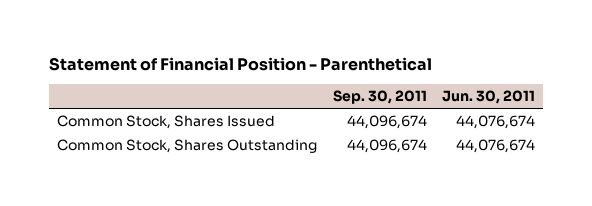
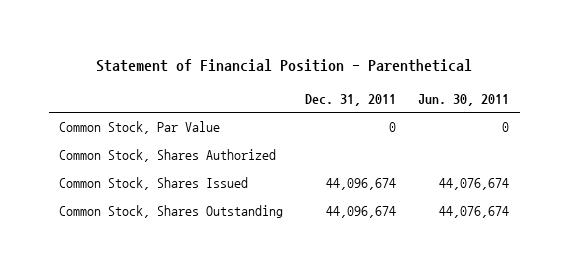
[332,90,427,105] Sep. 30, 2011 -> none
none -> [305,93,397,106] Dec. 31, 2011
none -> [59,121,221,135] Common Stock, Par Value
none -> [59,149,277,163] Common Stock, Shares Authorized

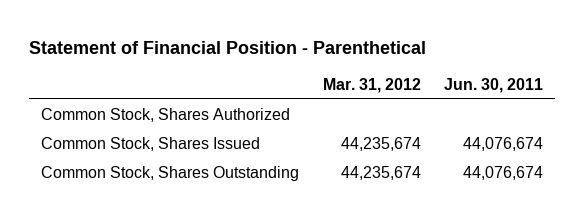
[305,93,397,106] Dec. 31, 2011 -> none
none -> [322,77,421,93] Mar. 31, 2012
[59,121,221,135] Common Stock, Par Value -> none

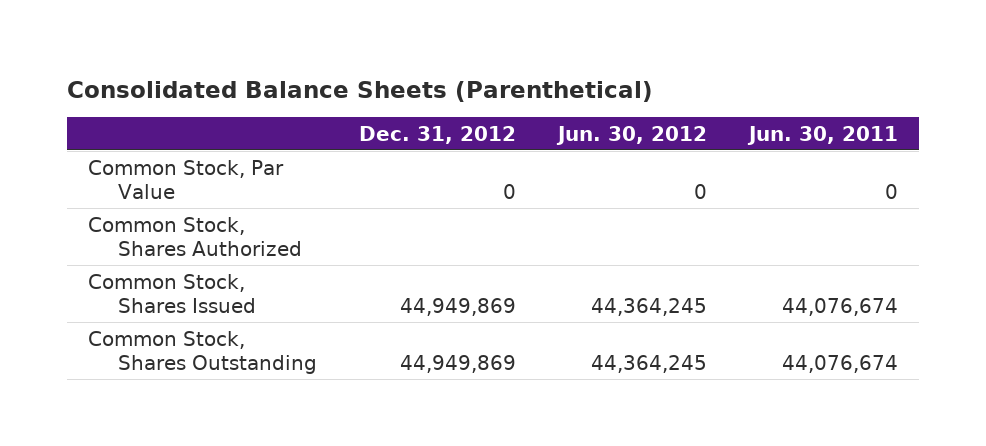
[29,40,427,54] Statement of Financial Position - Parenthetical -> [67,80,654,102] Consolidated Balance Sheets (Parenthetical)
[322,77,421,93] Mar. 31, 2012 -> none
none -> [359,125,517,144] Dec. 31, 2012
none -> [556,125,708,145] Jun. 30, 2012
none -> [88,159,285,199] Common Stock, Par Value

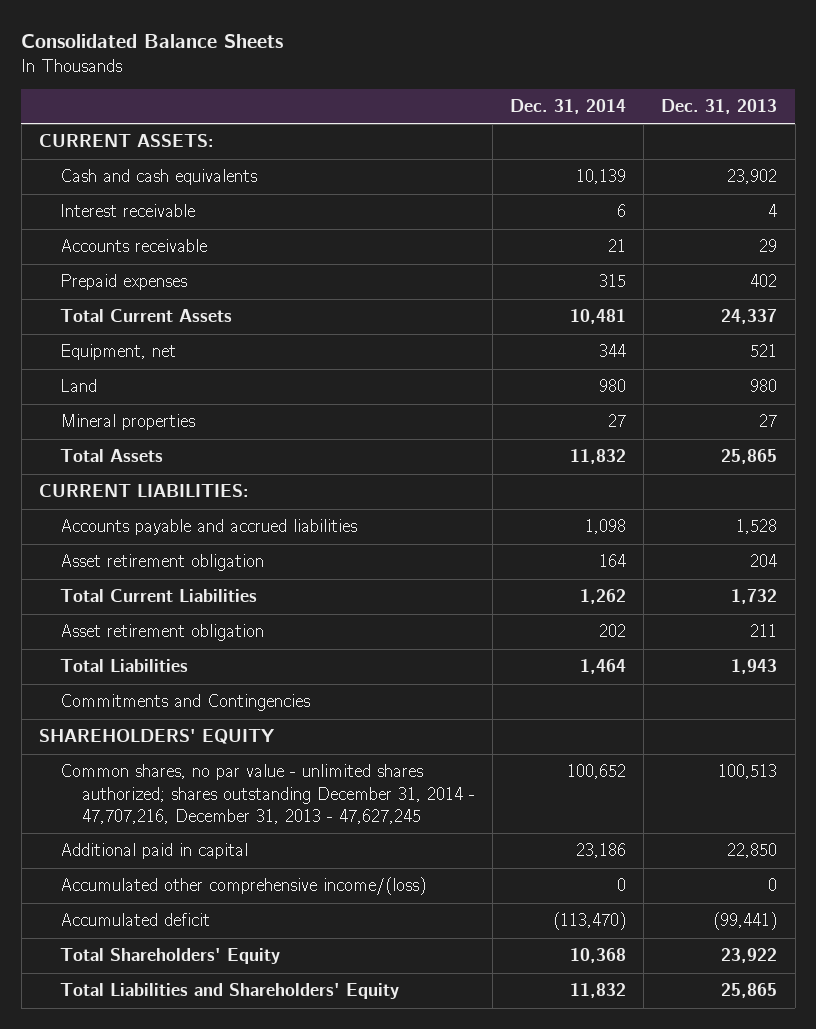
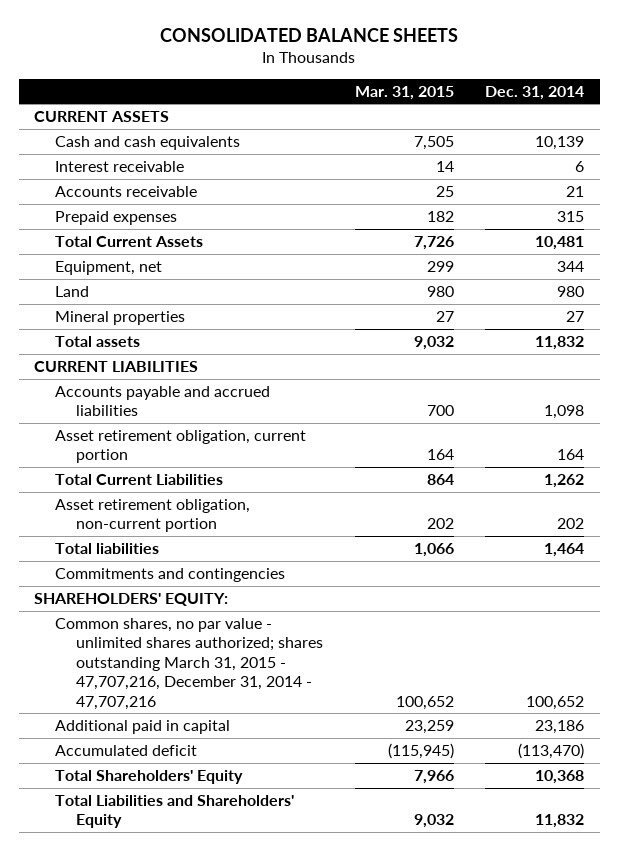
[21,34,284,49] Consolidated Balance Sheets -> [160,28,459,43] CONSOLIDATED BALANCE SHEETS
[661,99,778,115] Dec. 31, 2013 -> none
none -> [354,85,454,100] Mar. 31, 2015
[38,134,214,148] CURRENT ASSETS: -> [34,110,170,122] CURRENT ASSETS
[60,449,164,463] Total Assets -> [55,335,141,347] Total assets
[38,484,249,498] CURRENT LIABILITIES: -> [34,360,199,372] CURRENT LIABILITIES
[60,554,265,572] Asset retirement obligation -> [55,429,307,464] Asset retirement obligation, current portion
[60,624,265,642] Asset retirement obligation -> [55,498,251,533] Asset retirement obligation, non-current portion
[60,659,189,673] Total Liabilities -> [55,542,160,554] Total liabilities
[60,694,311,712] Commitments and Contingencies -> [55,567,286,582] Commitments and contingencies
[38,729,275,745] SHAREHOLDERS' EQUITY -> [34,592,229,606] SHAREHOLDERS' EQUITY:
[60,764,475,825] Common shares, no par value - unlimited shares authorized; shares outstanding December 31, 2014 - 47,707,216, December 31, 2013 - 47,627,245 -> [55,617,324,710] Common shares, no par value - unlimited shares authorized; shares outstanding March 31, 2015 - 47,707,216, December 31, 2014 - 47,707,216
[60,877,427,896] Accumulated other comprehensive income/(loss) -> none

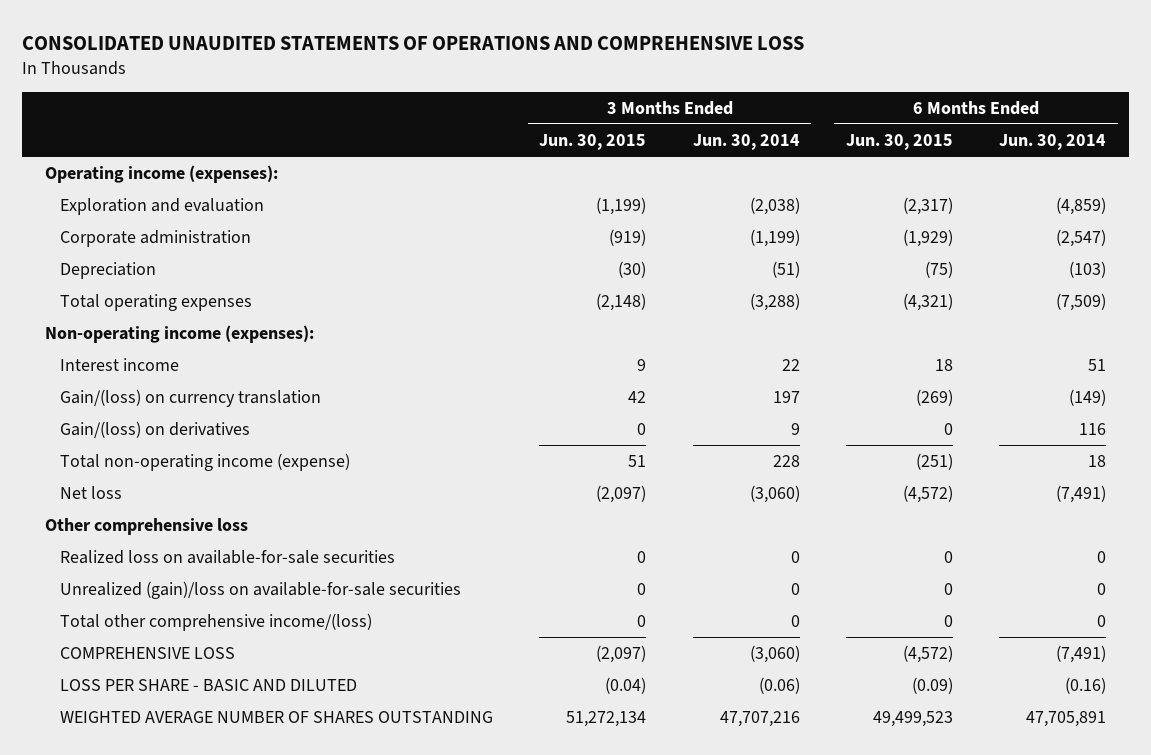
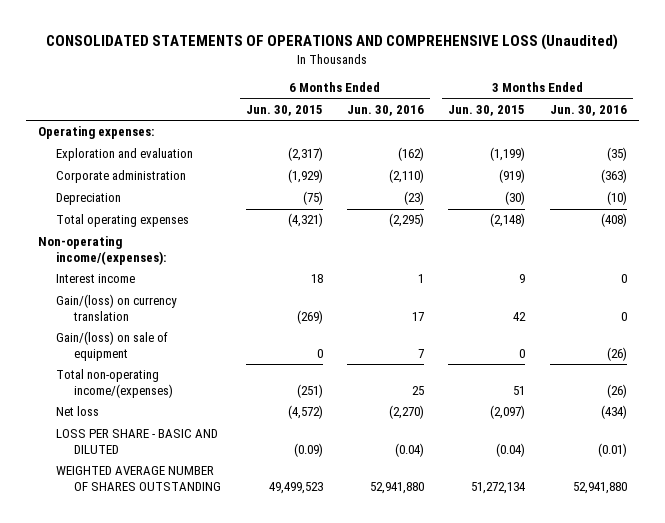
[21,35,804,50] CONSOLIDATED UNAUDITED STATEMENTS OF OPERATIONS AND COMPREHENSIVE LOSS -> [46,34,619,51] CONSOLIDATED STATEMENTS OF OPERATIONS AND COMPREHENSIVE LOSS (Unaudited)
[692,133,800,150] Jun. 30, 2014 -> none
[999,133,1107,150] Jun. 30, 2014 -> none
none -> [347,104,425,116] Jun. 30, 2016
none -> [549,104,627,116] Jun. 30, 2016
[44,165,278,184] Operating income (expenses): -> [37,126,154,140] Operating expenses:
[44,325,314,344] Non-operating income (expenses): -> [37,236,167,265] Non-operating income/(expenses):
[60,421,251,439] Gain/(loss) on derivatives -> none
none -> [56,331,169,361] Gain/(loss) on sale of equipment
[60,453,351,472] Total non-operating income (expense) -> [56,369,174,398] Total non-operating income/(expenses)
[44,518,248,536] Other comprehensive loss -> none
[60,550,396,565] Realized loss on available-for-sale securities -> none
[60,581,462,600] Unrealized (gain)/loss on available-for-sale securities -> none
[60,613,373,632] Total other comprehensive income/(loss) -> none
[60,647,236,660] COMPREHENSIVE LOSS -> none

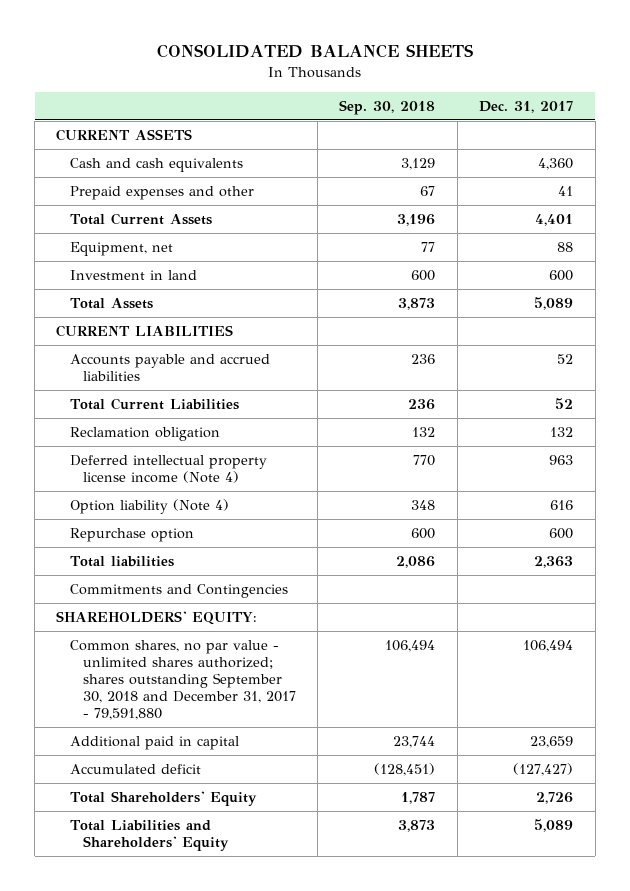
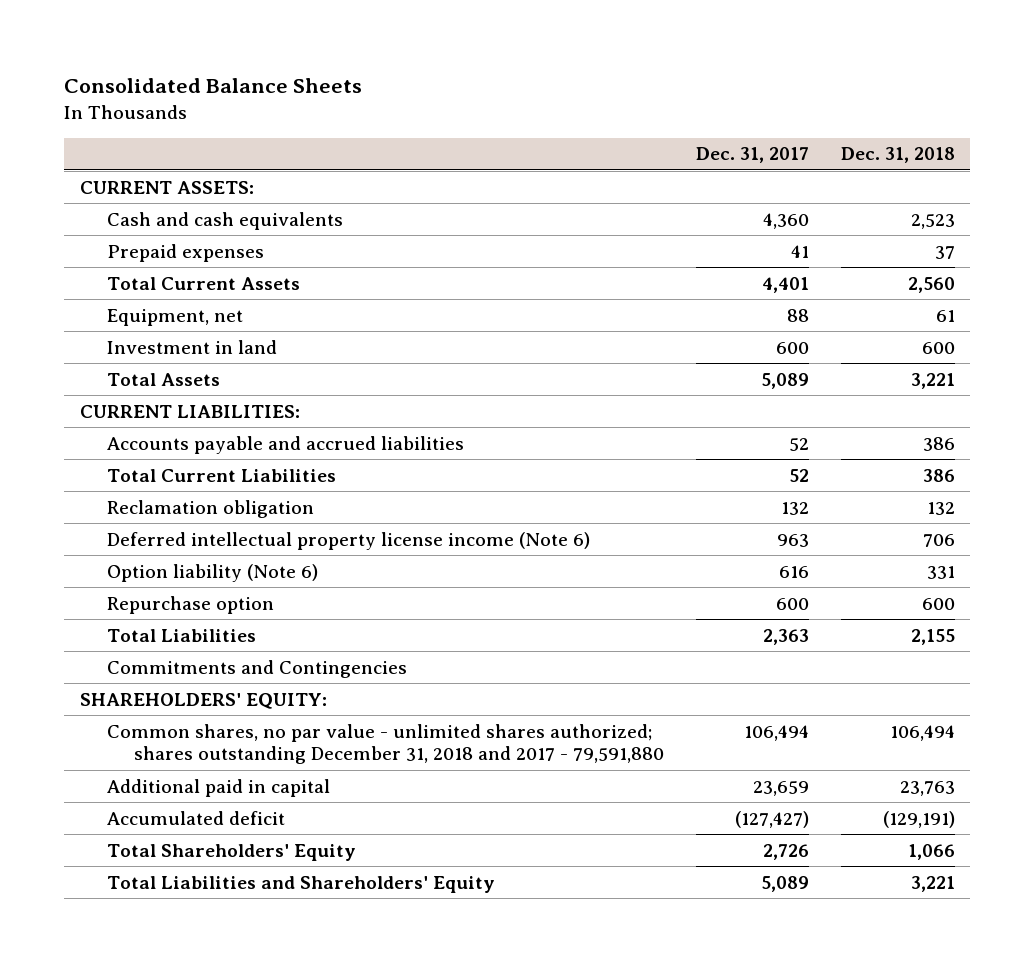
[156,44,473,59] CONSOLIDATED BALANCE SHEETS -> [63,78,362,94] Consolidated Balance Sheets
[339,99,436,115] Sep. 30, 2018 -> none
none -> [840,147,955,164] Dec. 31, 2018
[56,128,193,141] CURRENT ASSETS -> [79,180,254,194] CURRENT ASSETS:
[69,185,254,200] Prepaid expenses and other -> [107,243,265,262] Prepaid expenses
[56,324,234,337] CURRENT LIABILITIES -> [79,404,300,418] CURRENT LIABILITIES:
[69,454,267,483] Deferred intellectual property license income (Note 4) -> [107,531,591,550] Deferred intellectual property license income (Note 6)
[69,498,229,514] Option liability (Note 4) -> [107,563,319,582] Option liability (Note 6)
[69,555,174,567] Total liabilities -> [107,628,257,642] Total Liabilities
[69,639,296,720] Common shares, no par value - unlimited shares authorized; shares outstanding September 30, 2018 and December 31, 2017 - 79,591,880 -> [107,723,665,765] Common shares, no par value - unlimited shares authorized; shares outstanding December 31, 2018 and 2017 - 79,591,880

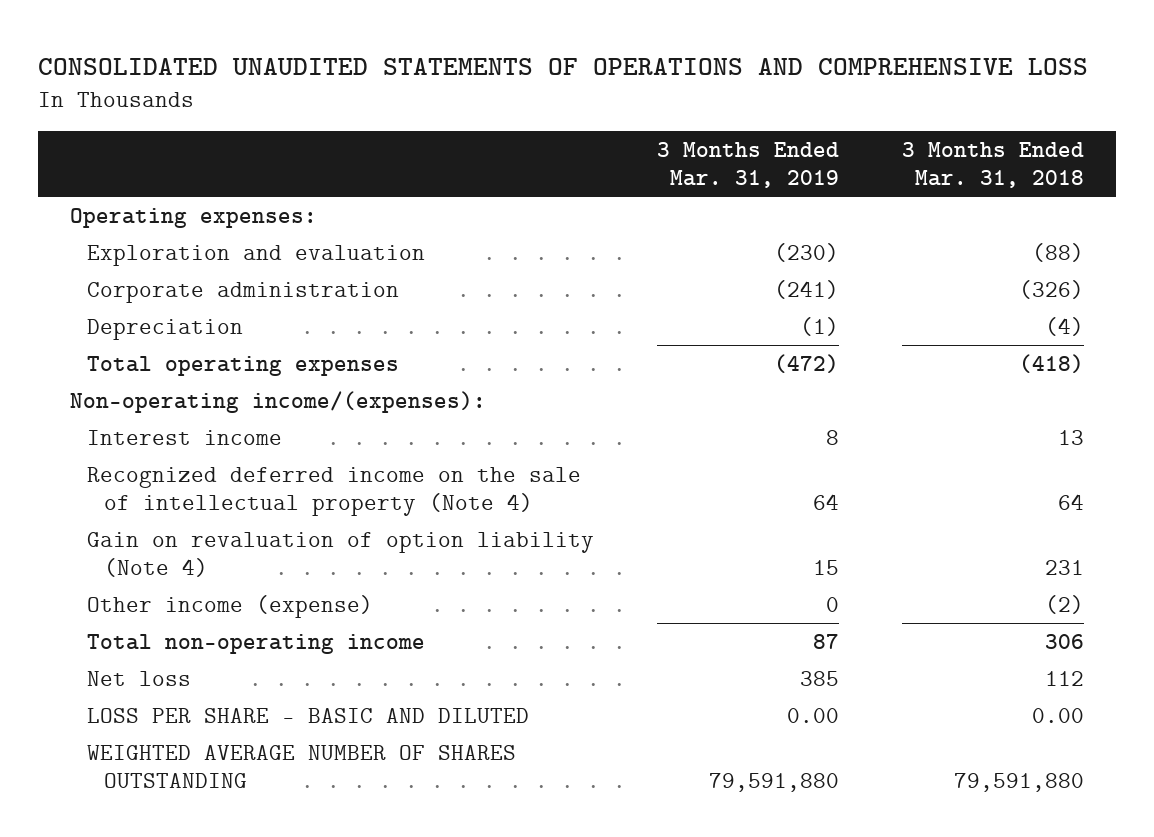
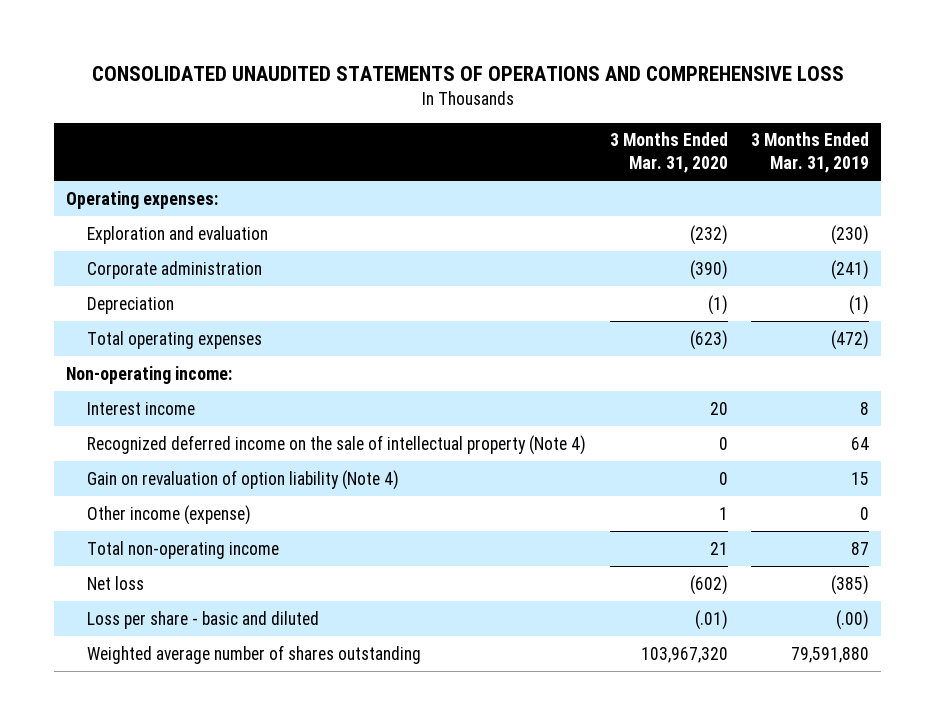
[902,141,1085,189] 3 Months Ended Mar. 31, 2018 -> none
none -> [609,132,728,173] 3 Months Ended Mar. 31, 2020
[69,390,486,413] Non-operating income/(expenses): -> [65,365,232,384] Non-operating income:
[800,670,840,686] 385 -> [831,574,870,595] (385)
[87,707,530,723] LOSS PER SHARE - BASIC AND DILUTED -> [87,610,320,629] Loss per share - basic and diluted
[787,707,840,723] 0.00 -> [836,609,870,630] (.00)
[87,744,517,789] WEIGHTED AVERAGE NUMBER OF SHARES OUTSTANDING -> [87,644,422,664] Weighted average number of shares outstanding

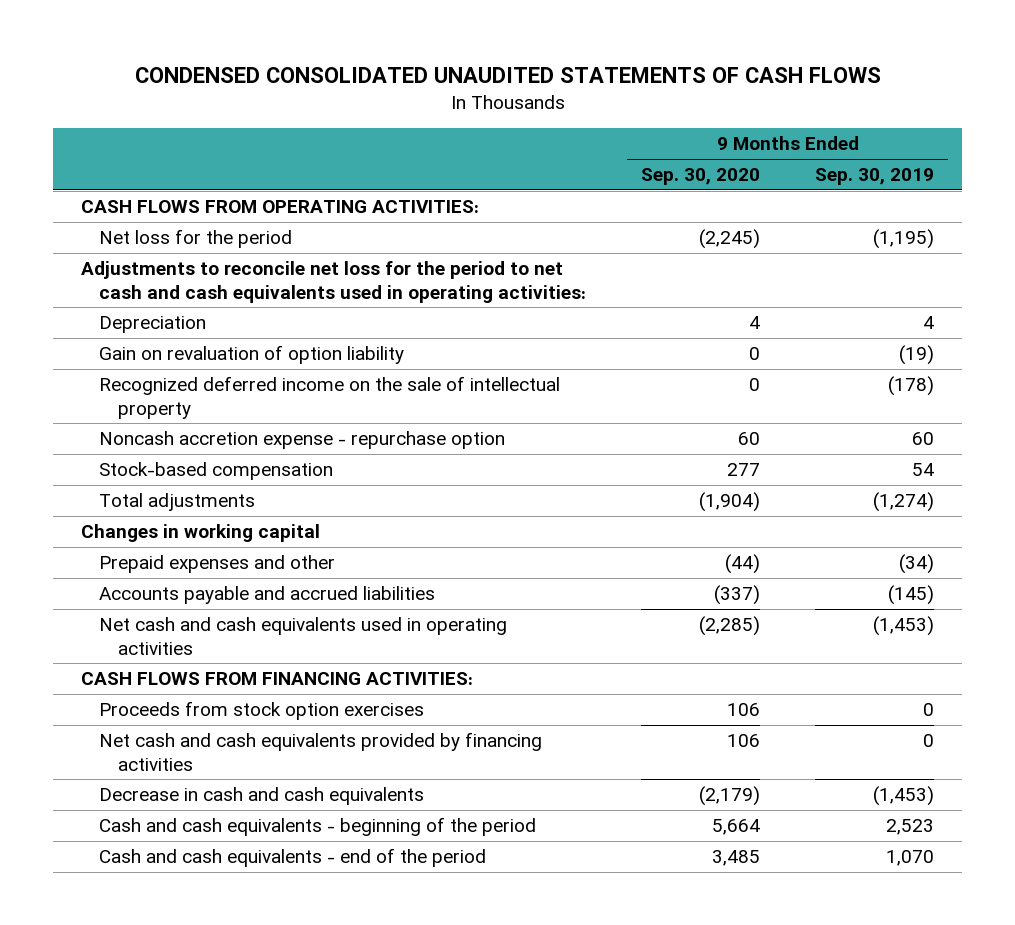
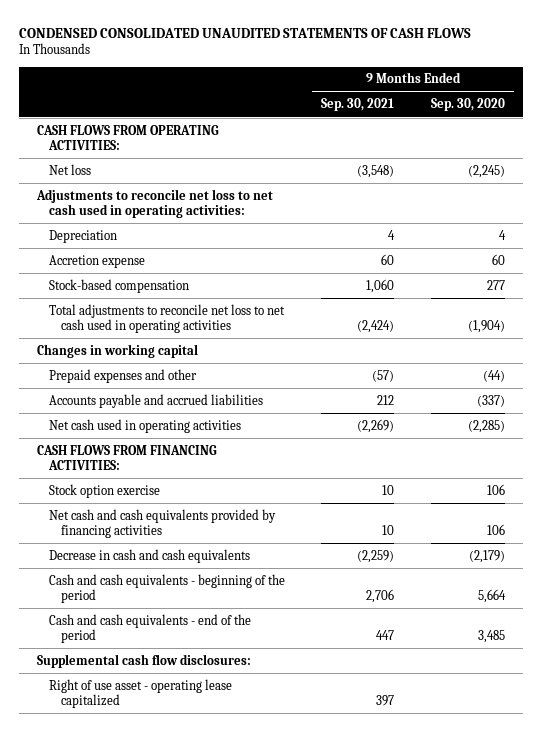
[815,168,935,186] Sep. 30, 2019 -> none
none -> [321,98,395,112] Sep. 30, 2021
[99,229,293,249] Net loss for the period -> [48,163,91,175] Net loss
[80,261,587,303] Adjustments to reconcile net loss for the period to net cash and cash equivalents used in operating activities: -> [35,188,273,219] Adjustments to reconcile net loss to net cash used in operating activities:
[99,345,405,365] Gain on revaluation of option liability -> none
[99,376,561,419] Recognized deferred income on the sale of intellectual property -> none
[99,431,506,450] Noncash accretion expense - repurchase option -> [48,254,145,268] Accretion expense
[99,493,256,512] Total adjustments -> [48,303,285,334] Total adjustments to reconcile net loss to net cash used in operating activities
[99,617,508,655] Net cash and cash equivalents used in operating activities -> [48,418,241,433] Net cash used in operating activities
[99,701,425,721] Proceeds from stock option exercises -> [48,483,160,498] Stock option exercise
none -> [36,653,251,668] Supplemental cash flow disclosures:
none -> [48,678,232,709] Right of use asset - operating lease capitalized

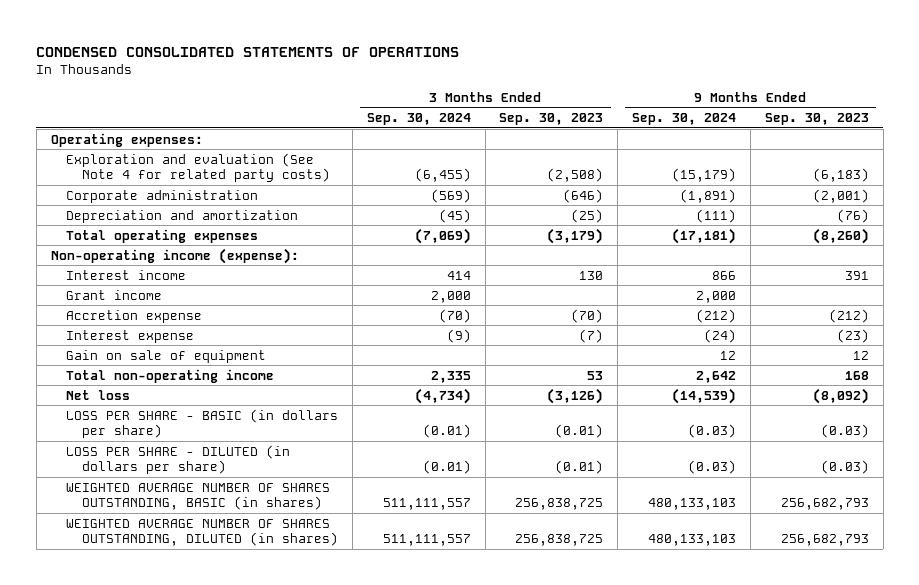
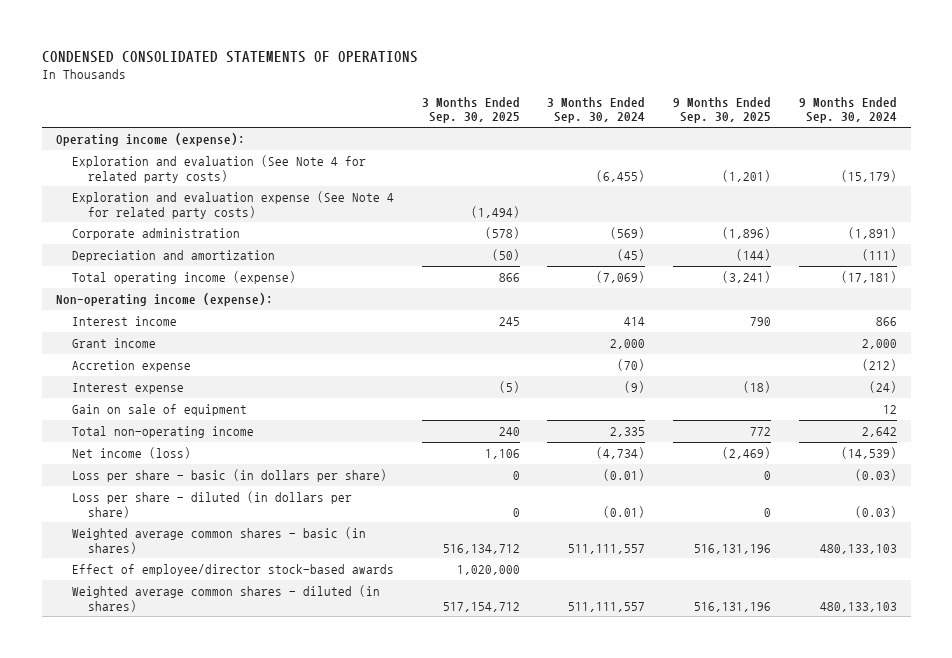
[499,113,604,126] Sep. 30, 2023 -> none
[764,113,869,126] Sep. 30, 2023 -> none
none -> [421,96,520,124] 3 Months Ended Sep. 30, 2025
none -> [673,96,772,124] 9 Months Ended Sep. 30, 2025
[50,132,203,147] Operating expenses: -> [55,132,245,146] Operating income (expense):
none -> [71,190,394,219] Exploration and evaluation expense (See Note 4 for related party costs)
[66,228,259,243] Total operating expenses -> [71,270,296,284] Total operating income (expense)
[66,389,131,400] Net loss -> [71,446,191,459] Net income (loss)
[66,408,339,439] LOSS PER SHARE - BASIC (in dollars per share) -> [71,468,387,482] Loss per share - basic (in dollars per share)
[66,444,291,475] LOSS PER SHARE - DILUTED (in dollars per share) -> [71,490,352,518] Loss per share - diluted (in dollars per share)
[66,482,331,511] WEIGHTED AVERAGE NUMBER OF SHARES OUTSTANDING, BASIC (in shares) -> [71,526,366,554] Weighted average common shares - basic (in shares)
none -> [71,563,394,576] Effect of employee/director stock-based awards
[66,518,338,547] WEIGHTED AVERAGE NUMBER OF SHARES OUTSTANDING, DILUTED (in shares) -> [71,584,380,612] Weighted average common shares - diluted (in shares)

